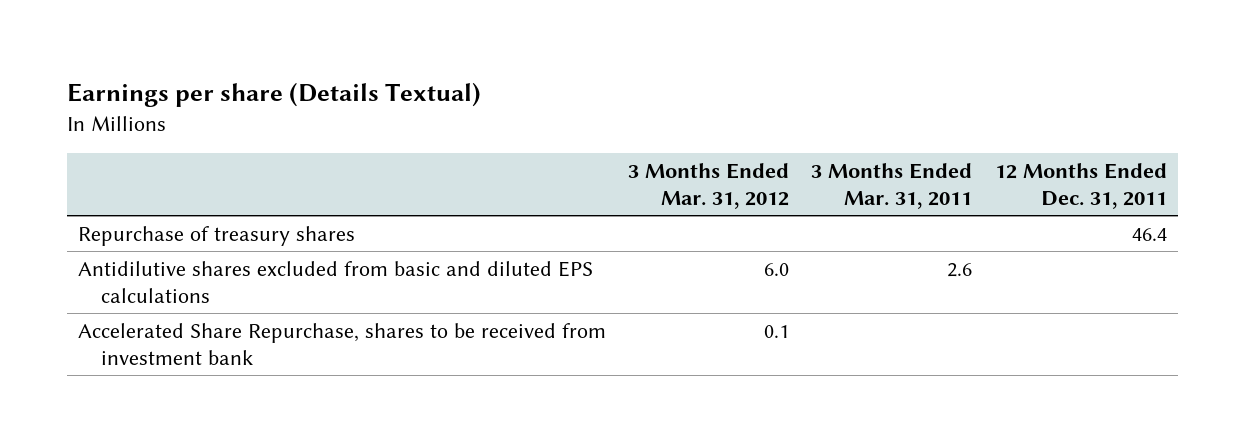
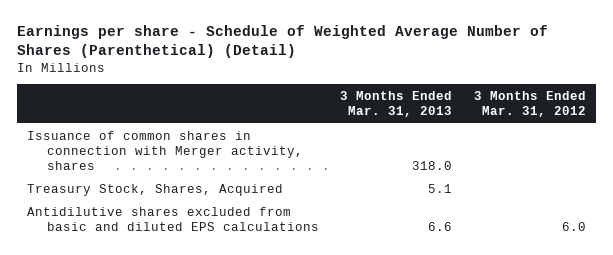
[66,81,481,107] Earnings per share (Details Textual) -> [16,24,548,59] Earnings per share - Schedule of Weighted Average Number of Shares (Parenthetical) (Detail)
[811,162,973,209] 3 Months Ended Mar. 31, 2011 -> none
[994,162,1167,209] 12 Months Ended Dec. 31, 2011 -> none
none -> [340,91,453,118] 3 Months Ended Mar. 31, 2013
none -> [27,130,304,170] Issuance of common shares in connection with Merger activity, shares
[77,225,355,246] Repurchase of treasury shares -> [27,183,284,196] Treasury Stock, Shares, Acquired
[77,322,606,365] Accelerated Share Repurchase, shares to be received from investment bank -> none

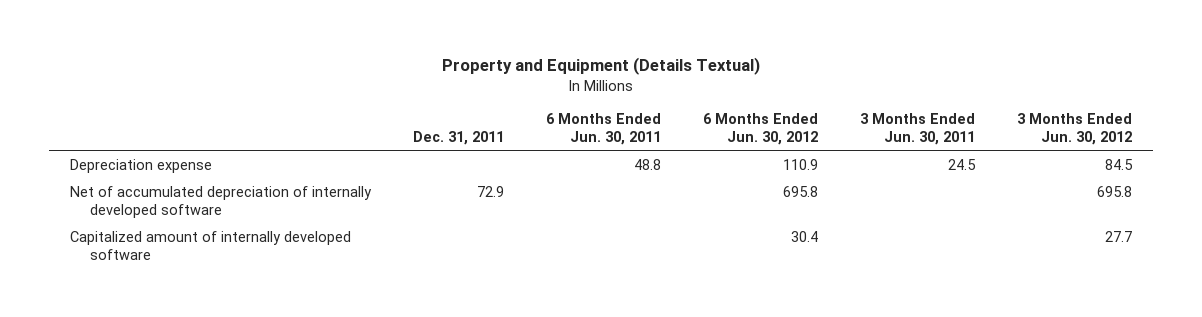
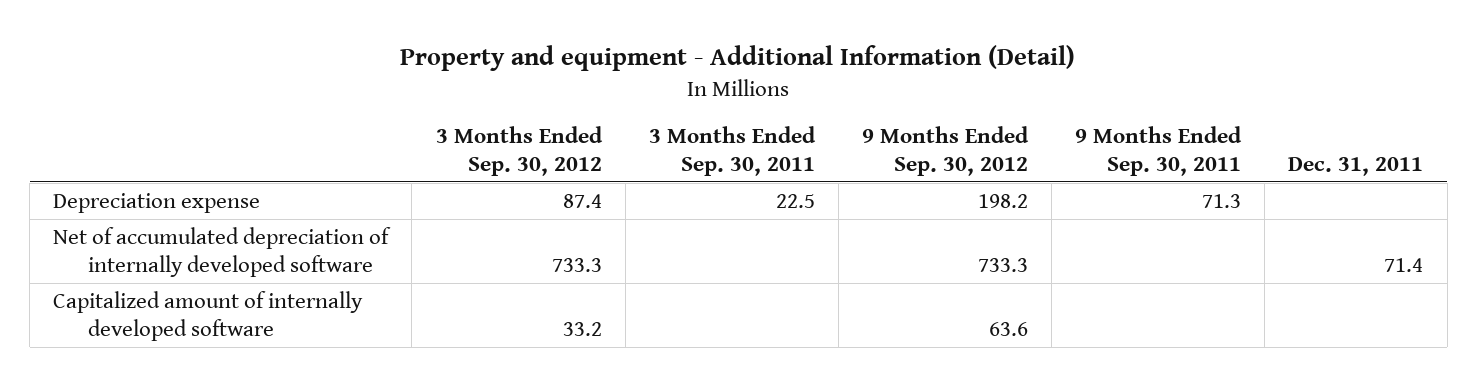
[441,57,760,76] Property and Equipment (Details Textual) -> [400,44,1076,71] Property and equipment - Additional Information (Detail)
[545,113,661,146] 6 Months Ended Jun. 30, 2011 -> none
[702,113,818,146] 6 Months Ended Jun. 30, 2012 -> none
[859,113,975,146] 3 Months Ended Jun. 30, 2011 -> none
[1017,113,1133,146] 3 Months Ended Jun. 30, 2012 -> none
none -> [435,126,603,177] 3 Months Ended Sep. 30, 2012
none -> [648,126,816,177] 3 Months Ended Sep. 30, 2011
none -> [861,126,1029,177] 9 Months Ended Sep. 30, 2012
none -> [1075,126,1243,177] 9 Months Ended Sep. 30, 2011
[476,185,504,197] 72.9 -> [1384,257,1424,272] 71.4

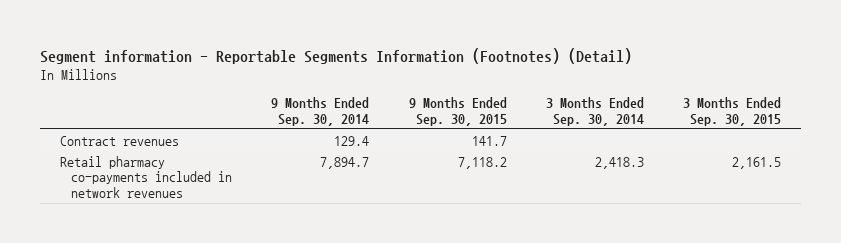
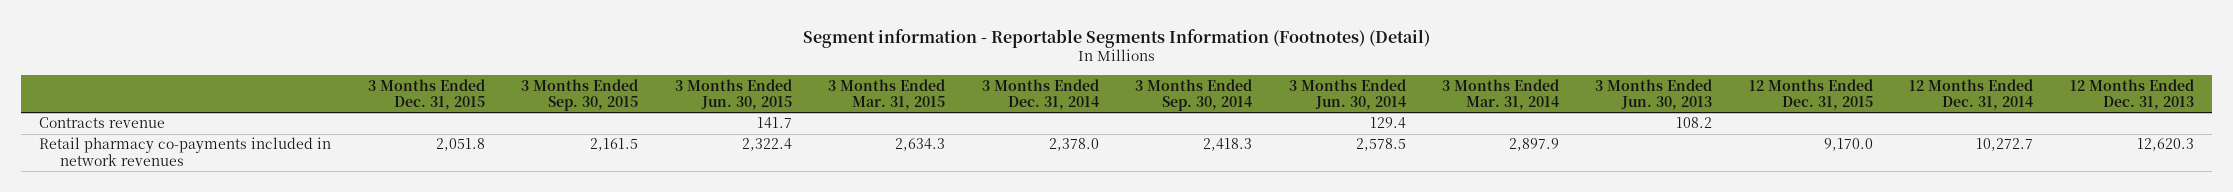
[271,97,370,126] 9 Months Ended Sep. 30, 2014 -> none
[408,97,507,126] 9 Months Ended Sep. 30, 2015 -> none
none -> [367,78,485,110] 3 Months Ended Dec. 31, 2015
none -> [674,78,792,110] 3 Months Ended Jun. 30, 2015
none -> [828,78,946,110] 3 Months Ended Mar. 31, 2015
none -> [981,78,1099,110] 3 Months Ended Dec. 31, 2014
none -> [1288,78,1406,110] 3 Months Ended Jun. 30, 2014
none -> [1441,78,1559,110] 3 Months Ended Mar. 31, 2014
none -> [1595,78,1713,110] 3 Months Ended Jun. 30, 2013
none -> [1748,78,1873,110] 12 Months Ended Dec. 31, 2015
none -> [1909,78,2034,110] 12 Months Ended Dec. 31, 2014
none -> [2069,78,2194,110] 12 Months Ended Dec. 31, 2013
[59,135,179,146] Contract revenues -> [39,117,166,129] Contracts revenue

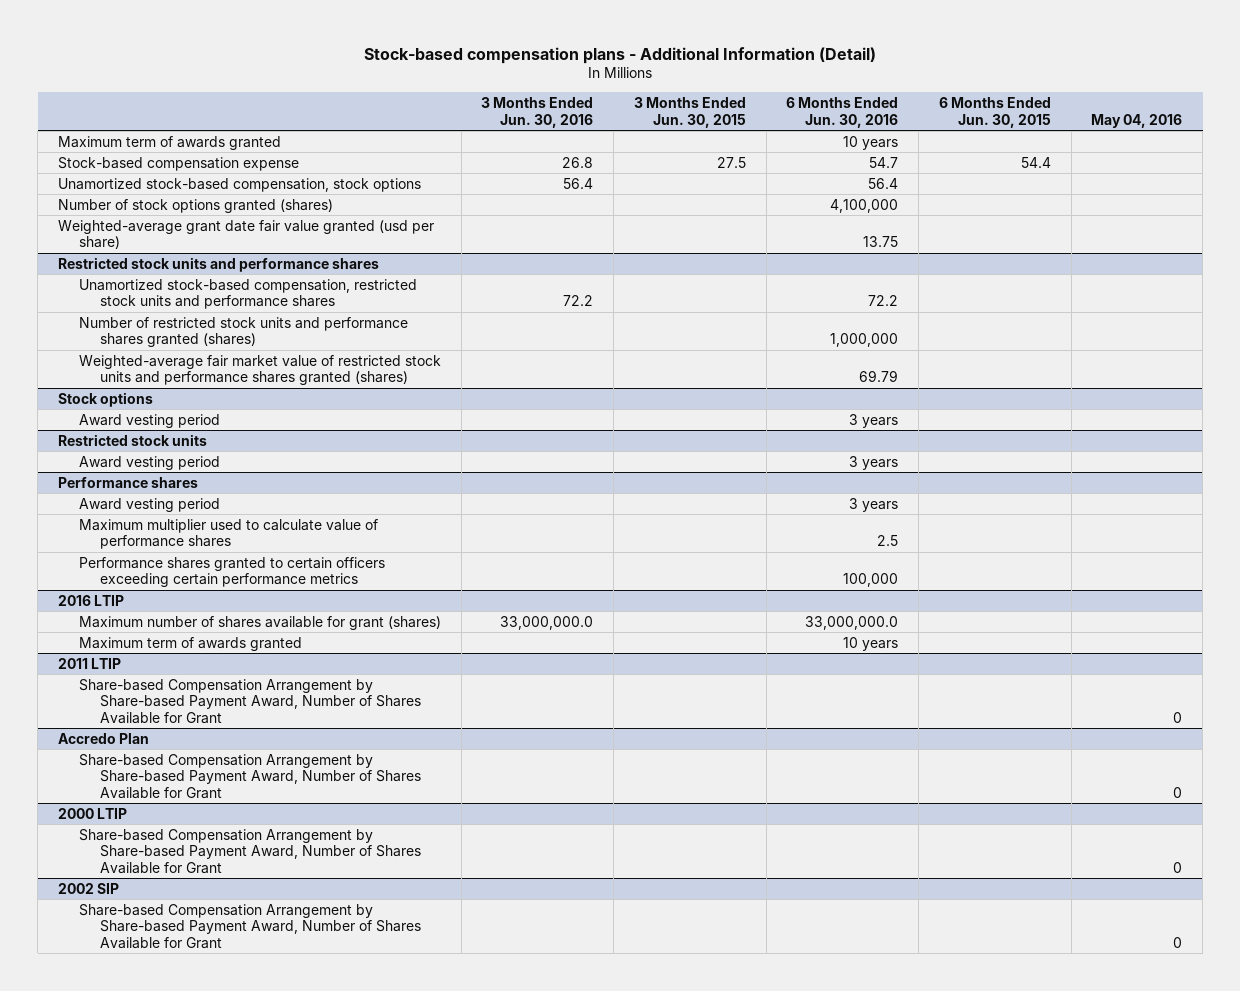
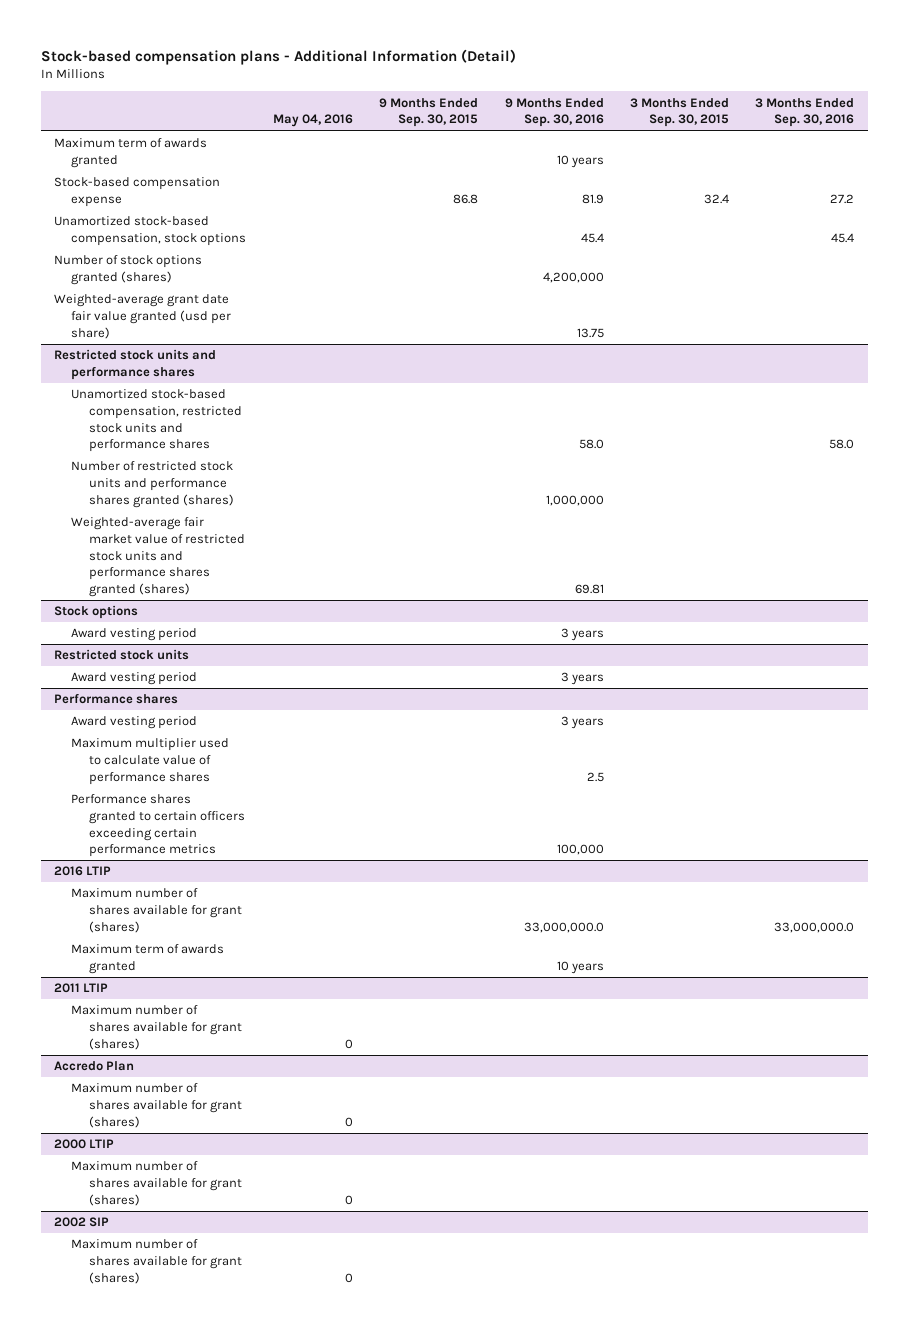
[481,97,594,128] 3 Months Ended Jun. 30, 2016 -> none
[633,97,746,128] 3 Months Ended Jun. 30, 2015 -> none
[786,97,899,128] 6 Months Ended Jun. 30, 2016 -> none
[938,97,1051,128] 6 Months Ended Jun. 30, 2015 -> none
none -> [379,97,479,128] 9 Months Ended Sep. 30, 2015
none -> [504,97,604,128] 9 Months Ended Sep. 30, 2016
none -> [629,97,729,128] 3 Months Ended Sep. 30, 2015
none -> [755,97,855,128] 3 Months Ended Sep. 30, 2016
[78,678,421,724] Share-based Compensation Arrangement by Share-based Payment Award, Number of Shares Available for Grant -> [71,1005,242,1050] Maximum number of shares available for grant (shares)
[78,753,421,799] Share-based Compensation Arrangement by Share-based Payment Award, Number of Shares Available for Grant -> [71,1083,242,1128] Maximum number of shares available for grant (shares)
[78,828,421,874] Share-based Compensation Arrangement by Share-based Payment Award, Number of Shares Available for Grant -> [71,1161,242,1206] Maximum number of shares available for grant (shares)
[78,903,421,949] Share-based Compensation Arrangement by Share-based Payment Award, Number of Shares Available for Grant -> [71,1239,242,1284] Maximum number of shares available for grant (shares)

